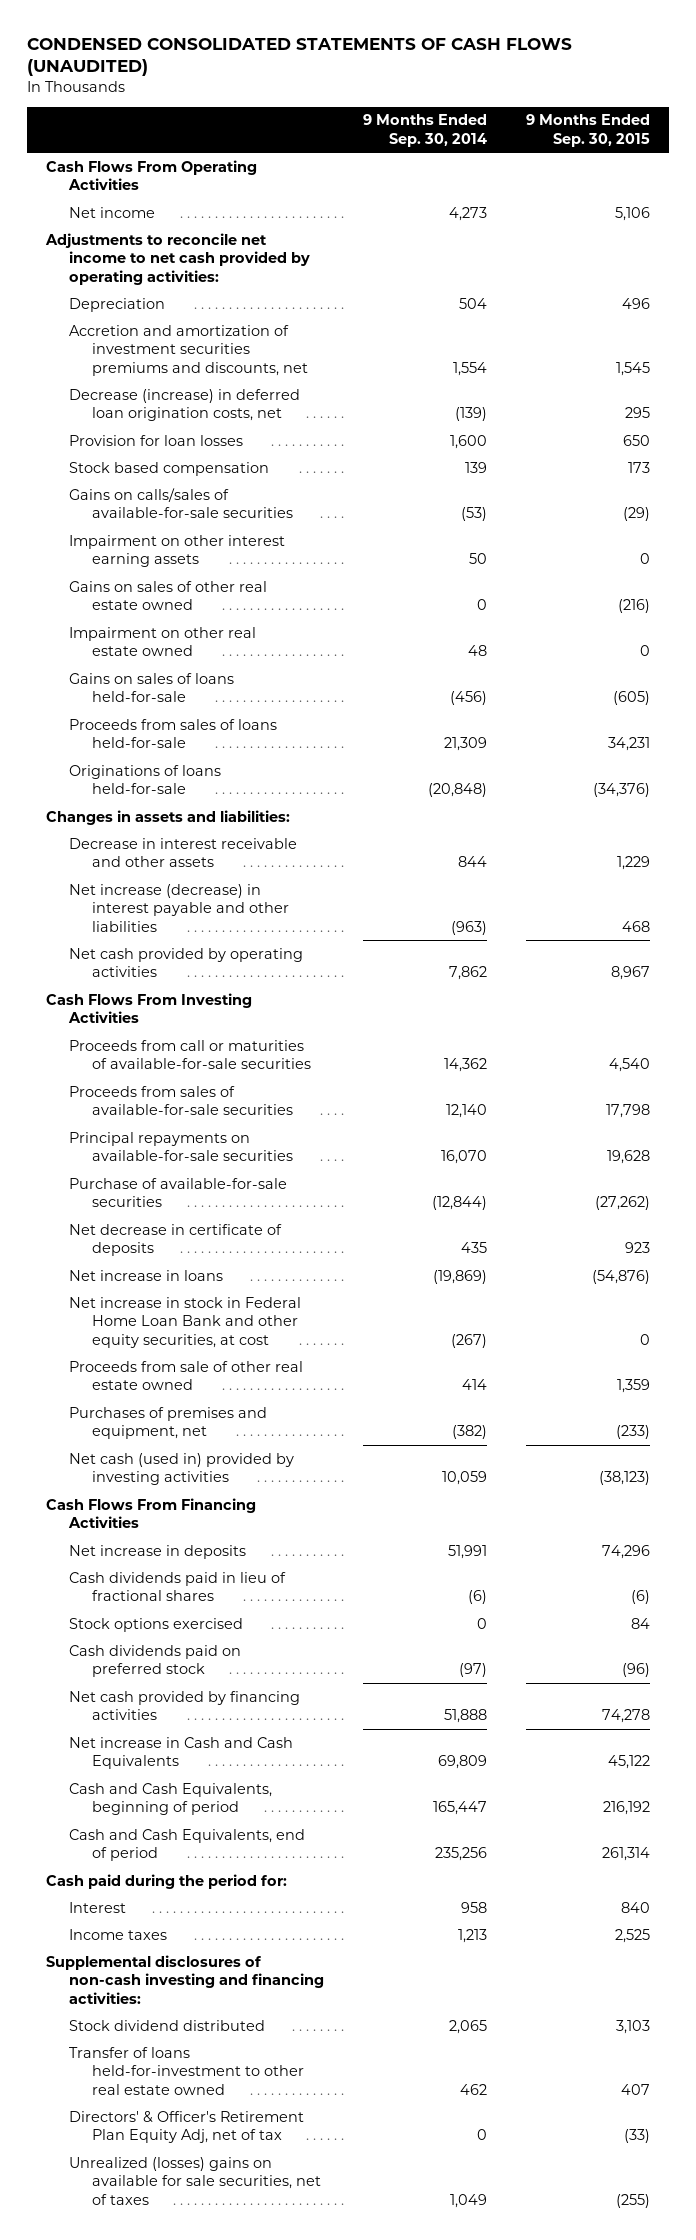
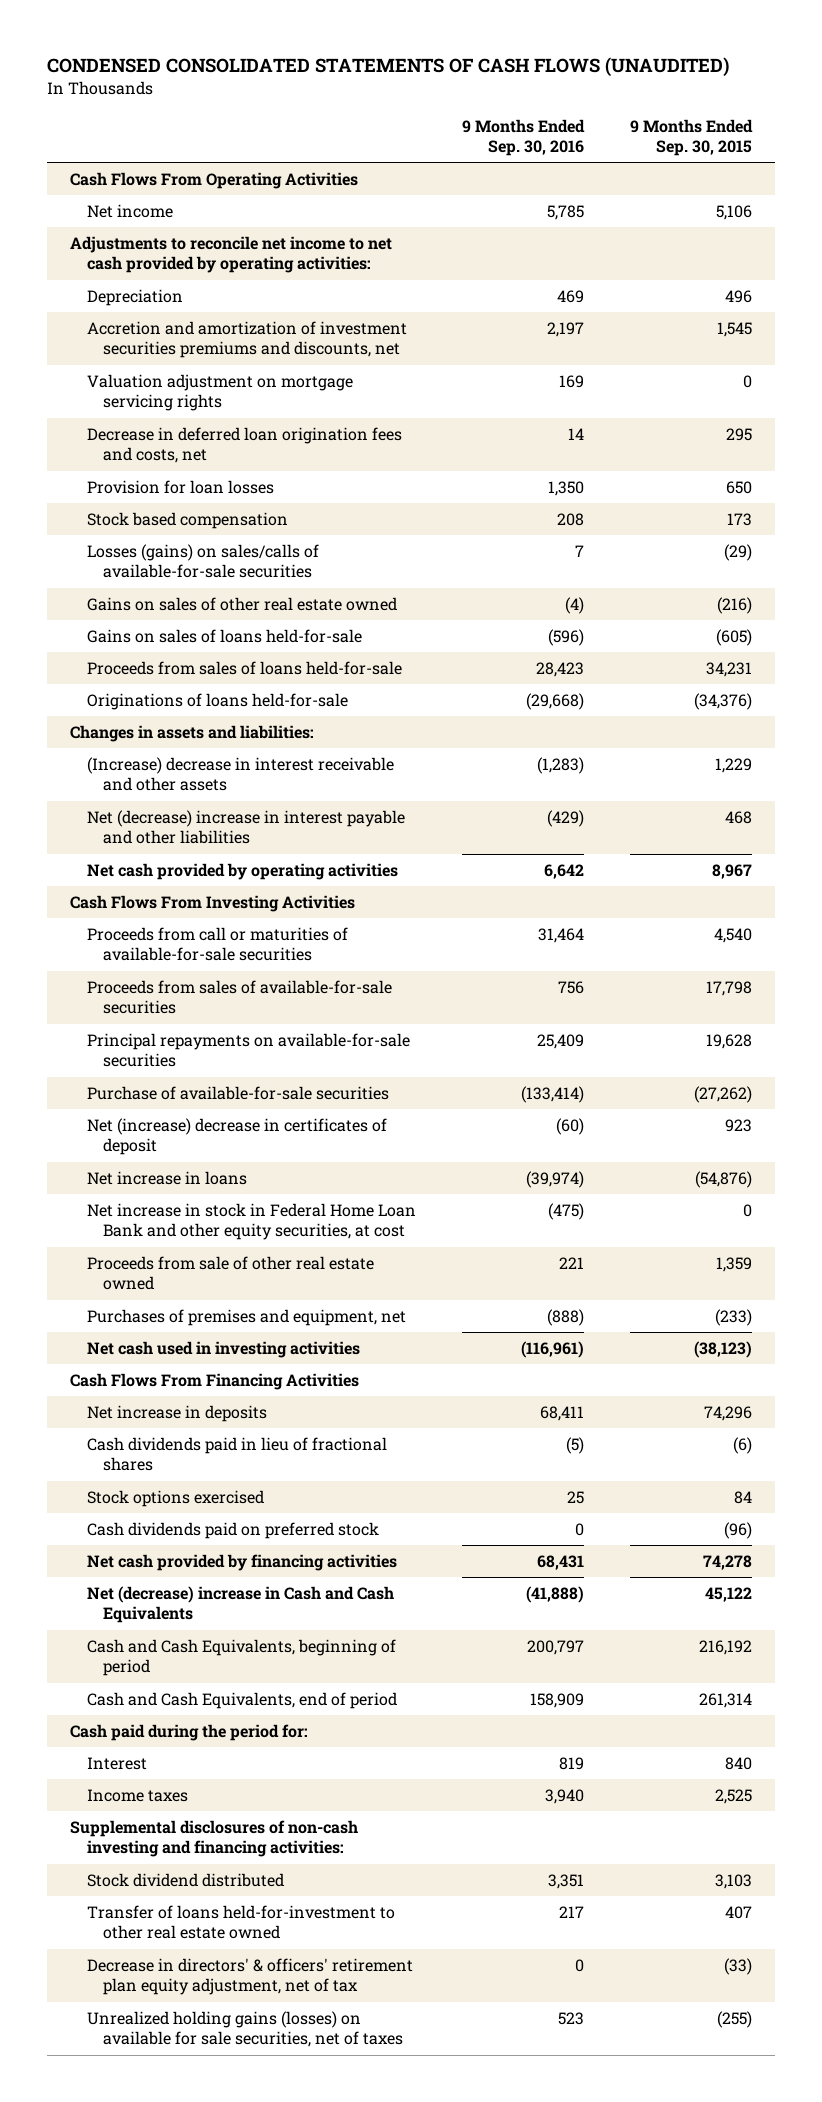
[363,114,488,147] 9 Months Ended Sep. 30, 2014 -> none
none -> [461,118,585,156] 9 Months Ended Sep. 30, 2016
none -> [86,373,353,412] Valuation adjustment on mortgage servicing rights
[69,388,301,422] Decrease (increase) in deferred loan origination costs, net -> [86,426,402,464] Decrease in deferred loan origination fees and costs, net
[69,534,286,568] Impairment on other interest earning assets -> none
[69,487,294,519] Gains on calls/sales of available-for-sale securities -> [86,543,319,579] Losses (gains) on sales/calls of available-for-sale securities
[69,626,257,657] Impairment on other real estate owned -> none
[69,837,298,868] Decrease in interest receivable and other assets -> [86,756,394,792] (Increase) decrease in interest receivable and other assets
[69,883,290,932] Net increase (decrease) in interest payable and other liabilities -> [86,809,405,845] Net (decrease) increase in interest payable and other liabilities
[69,1223,283,1257] Net decrease in certificate of deposits -> [86,1117,387,1156] Net (increase) decrease in certificates of deposit
[69,1452,295,1486] Net cash (used in) provided by investing activities -> [86,1340,360,1358] Net cash used in investing activities
[69,1736,294,1770] Net increase in Cash and Cash Equivalents -> [86,1585,394,1624] Net (decrease) increase in Cash and Cash Equivalents
[69,2110,305,2144] Directors' & Officer's Retirement Plan Equity Adj, net of tax -> [86,1957,413,1996] Decrease in directors' & officers' retirement plan equity adjustment, net of tax
[69,2156,322,2205] Unrealized (losses) gains on available for sale securities, net of taxes -> [86,2010,403,2048] Unrealized holding gains (losses) on available for sale securities, net of taxes

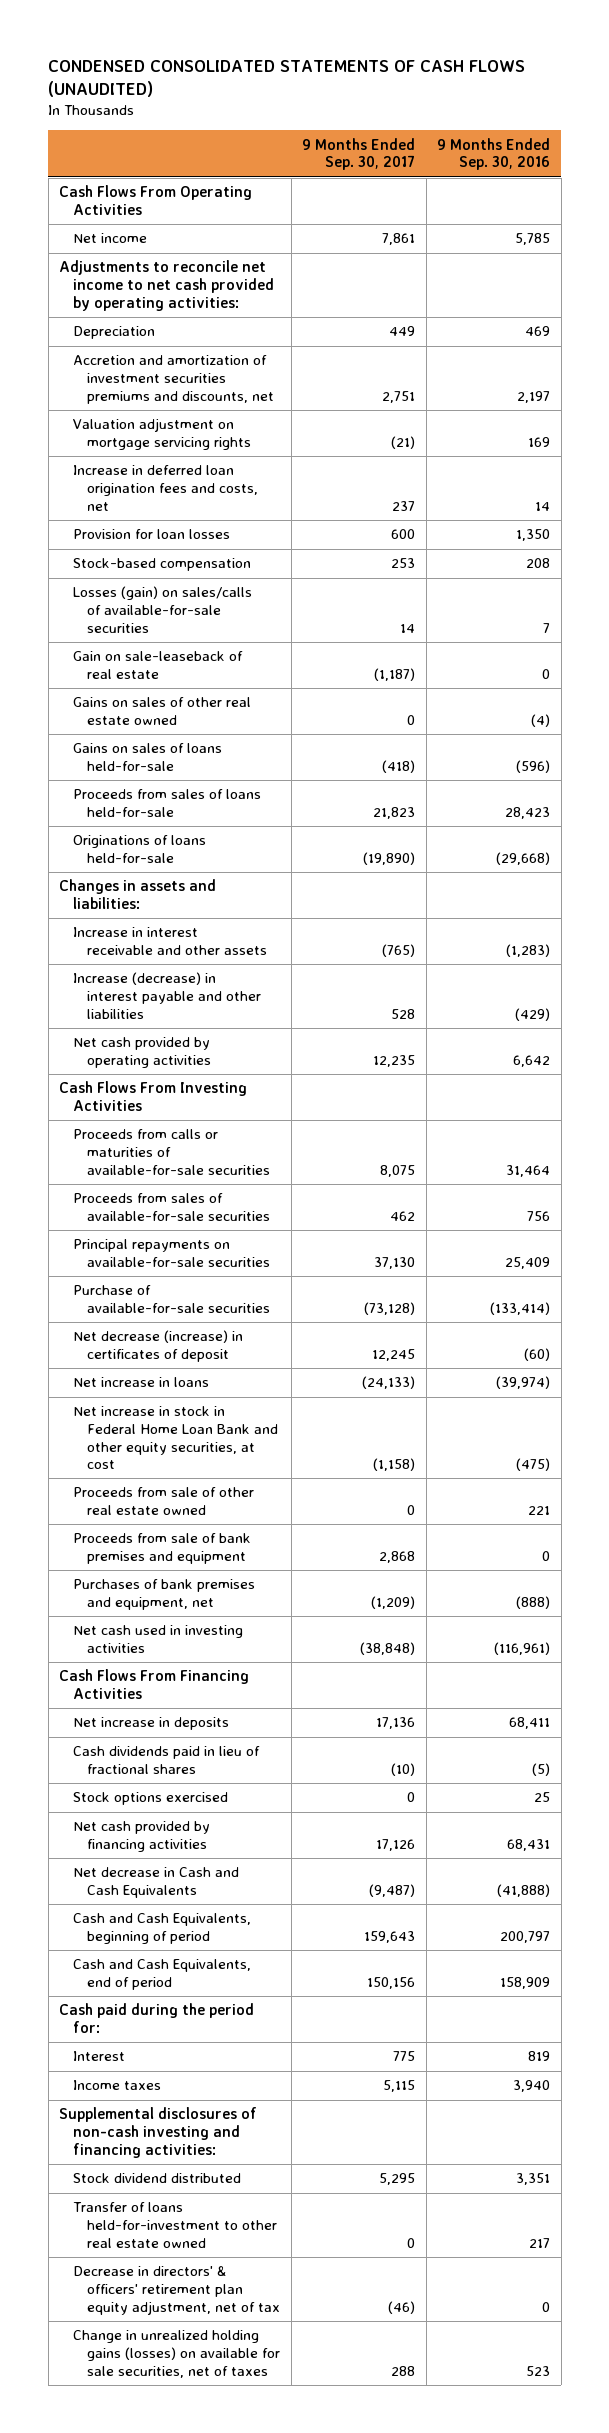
[630,118,754,156] 9 Months Ended Sep. 30, 2015 -> none
none -> [302,137,416,171] 9 Months Ended Sep. 30, 2017
[86,426,402,464] Decrease in deferred loan origination fees and costs, net -> [73,465,259,511] Increase in deferred loan origination fees and costs, net
[86,511,288,529] Stock based compensation -> [73,558,252,572] Stock-based compensation
[86,543,319,579] Losses (gains) on sales/calls of available-for-sale securities -> [73,586,253,633] Losses (gain) on sales/calls of available-for-sale securities
none -> [73,651,244,680] Gain on sale-leaseback of real estate
[86,756,394,792] (Increase) decrease in interest receivable and other assets -> [73,927,268,956] Increase in interest receivable and other assets
[86,809,405,845] Net (decrease) increase in interest payable and other liabilities -> [73,972,262,1019] Increase (decrease) in interest payable and other liabilities
[86,926,348,962] Proceeds from call or maturities of available-for-sale securities -> [73,1129,271,1175] Proceeds from calls or maturities of available-for-sale securities
[86,1117,387,1156] Net (increase) decrease in certificates of deposit -> [73,1330,244,1363] Net decrease (increase) in certificates of deposit
none -> [73,1533,252,1565] Proceeds from sale of bank premises and equipment
[86,1308,406,1326] Purchases of premises and equipment, net -> [73,1579,256,1611] Purchases of bank premises and equipment, net
[86,1521,379,1539] Cash dividends paid on preferred stock -> none
[86,1585,394,1624] Net (decrease) increase in Cash and Cash Equivalents -> [73,1867,240,1899] Net decrease in Cash and Cash Equivalents
[86,2010,403,2048] Unrealized holding gains (losses) on available for sale securities, net of taxes -> [73,2330,281,2378] Change in unrealized holding gains (losses) on available for sale securities, net of taxes

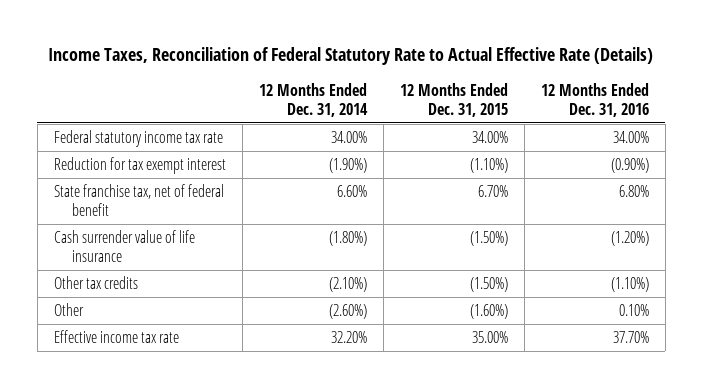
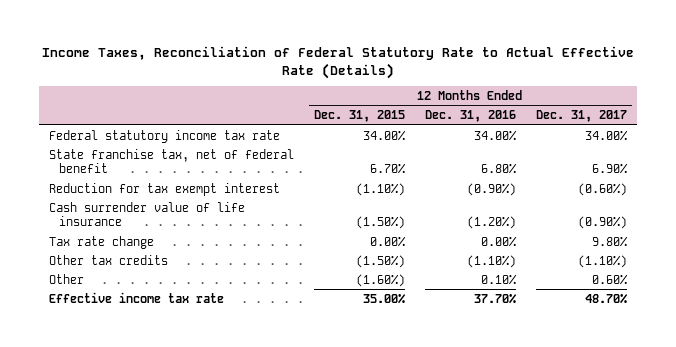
[258,82,368,117] 12 Months Ended Dec. 31, 2014 -> none
none -> [535,110,627,123] Dec. 31, 2017
[53,157,226,175] Reduction for tax exempt interest -> [49,182,281,196] Reduction for tax exempt interest
none -> [49,235,155,249] Tax rate change

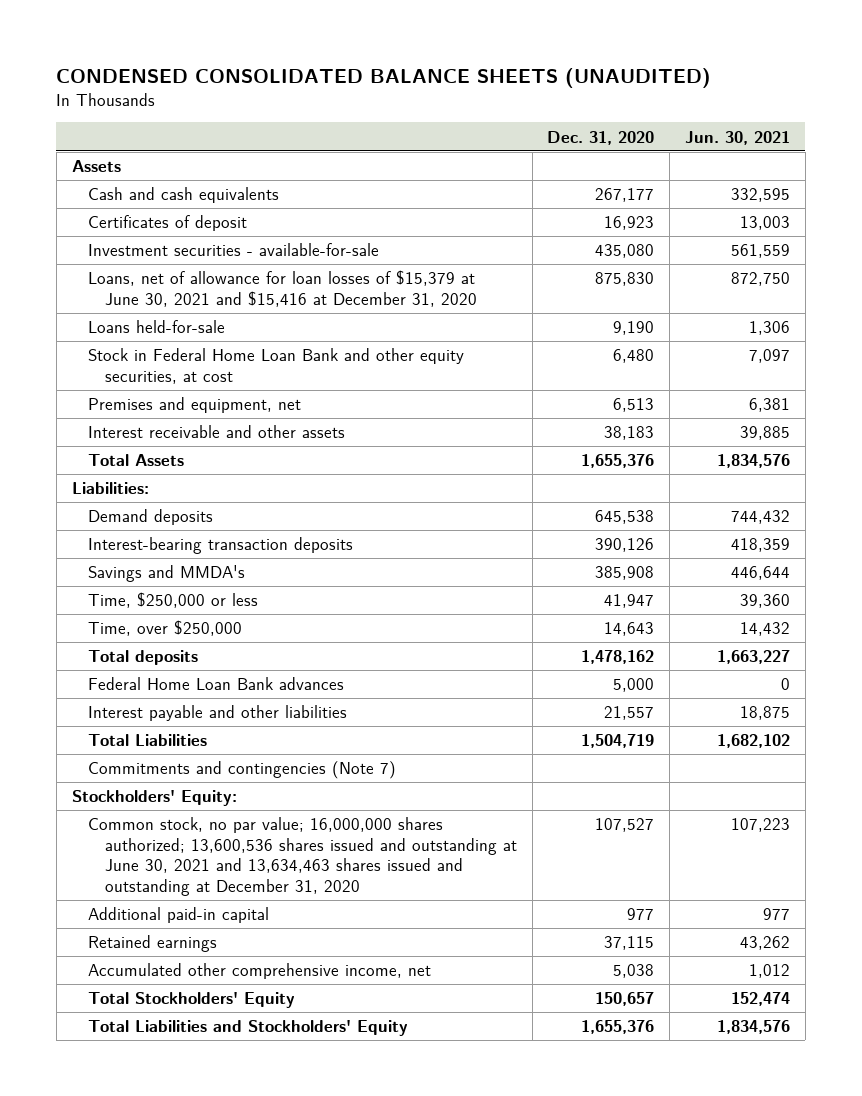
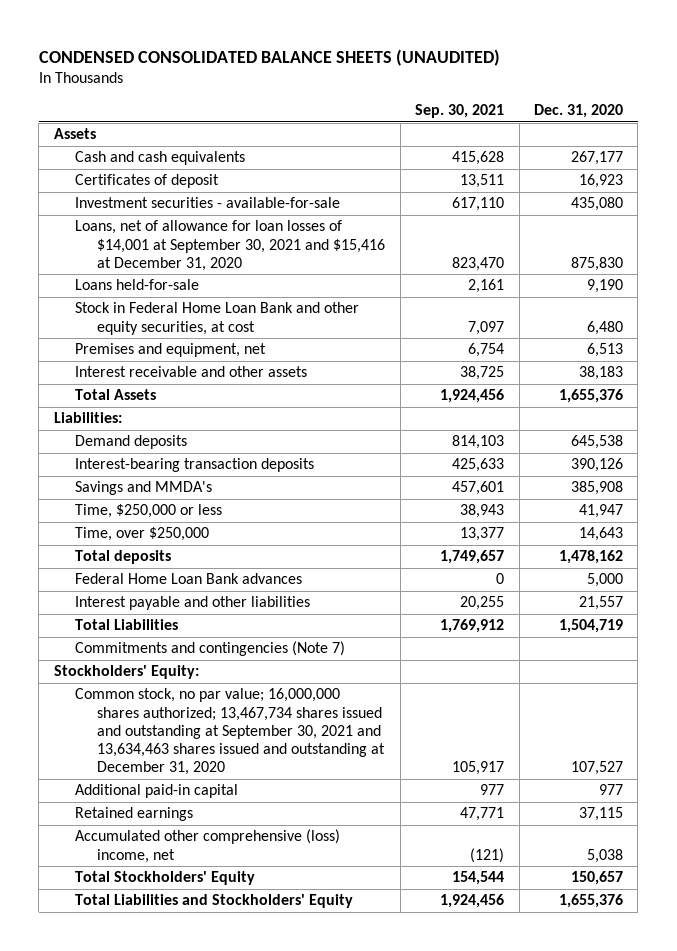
[684,130,790,145] Jun. 30, 2021 -> none
none -> [415,104,505,119] Sep. 30, 2021
[88,270,477,307] Loans, net of allowance for loan losses of $15,379 at June 30, 2021 and $15,416 at December 31, 2020 -> [75,220,386,271] Loans, net of allowance for loan losses of $14,001 at September 30, 2021 and $15,416 at December 31, 2020
[88,817,517,896] Common stock, no par value; 16,000,000 shares authorized; 13,600,536 shares issued and outstanding at June 30, 2021 and 13,634,463 shares issued and outstanding at December 31, 2020 -> [75,688,386,776] Common stock, no par value; 16,000,000 shares authorized; 13,467,734 shares issued and outstanding at September 30, 2021 and 13,634,463 shares issued and outstanding at December 31, 2020
[88,963,432,980] Accumulated other comprehensive income, net -> [75,829,341,863] Accumulated other comprehensive (loss) income, net

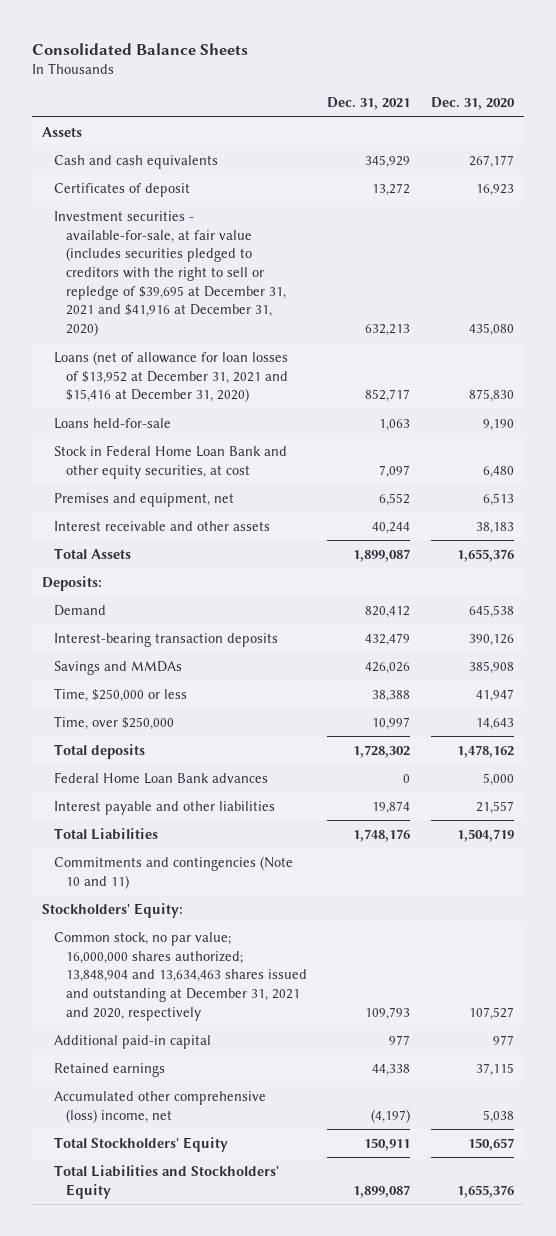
[38,48,500,66] CONDENSED CONSOLIDATED BALANCE SHEETS (UNAUDITED) -> [32,42,249,55] Consolidated Balance Sheets
[415,104,505,119] Sep. 30, 2021 -> none
none -> [327,97,411,111] Dec. 31, 2021
[75,197,341,209] Investment securities - available-for-sale -> [54,210,286,337] Investment securities - available-for-sale, at fair value (includes securities pledged to creditors with the right to sell or repledge of $39,695 at December 31, 2021 and $41,916 at December 31, 2020)
[75,220,386,271] Loans, net of allowance for loan losses of $14,001 at September 30, 2021 and $15,416 at December 31, 2020 -> [54,350,289,403] Loans (net of allowance for loan losses of $13,952 at December 31, 2021 and $15,416 at December 31, 2020)
[53,412,122,424] Liabilities: -> none
none -> [42,575,103,591] Deposits:
[75,435,188,450] Demand deposits -> [54,604,107,616] Demand
[75,481,213,496] Savings and MMDA's -> [54,660,183,675] Savings and MMDAs
[75,641,346,657] Commitments and contingencies (Note 7) -> [54,855,294,889] Commitments and contingencies (Note 10 and 11)
[75,688,386,776] Common stock, no par value; 16,000,000 shares authorized; 13,467,734 shares issued and outstanding at September 30, 2021 and 13,634,463 shares issued and outstanding at December 31, 2020 -> [54,931,307,1021] Common stock, no par value; 16,000,000 shares authorized; 13,848,904 and 13,634,463 shares issued and outstanding at December 31, 2021 and 2020, respectively

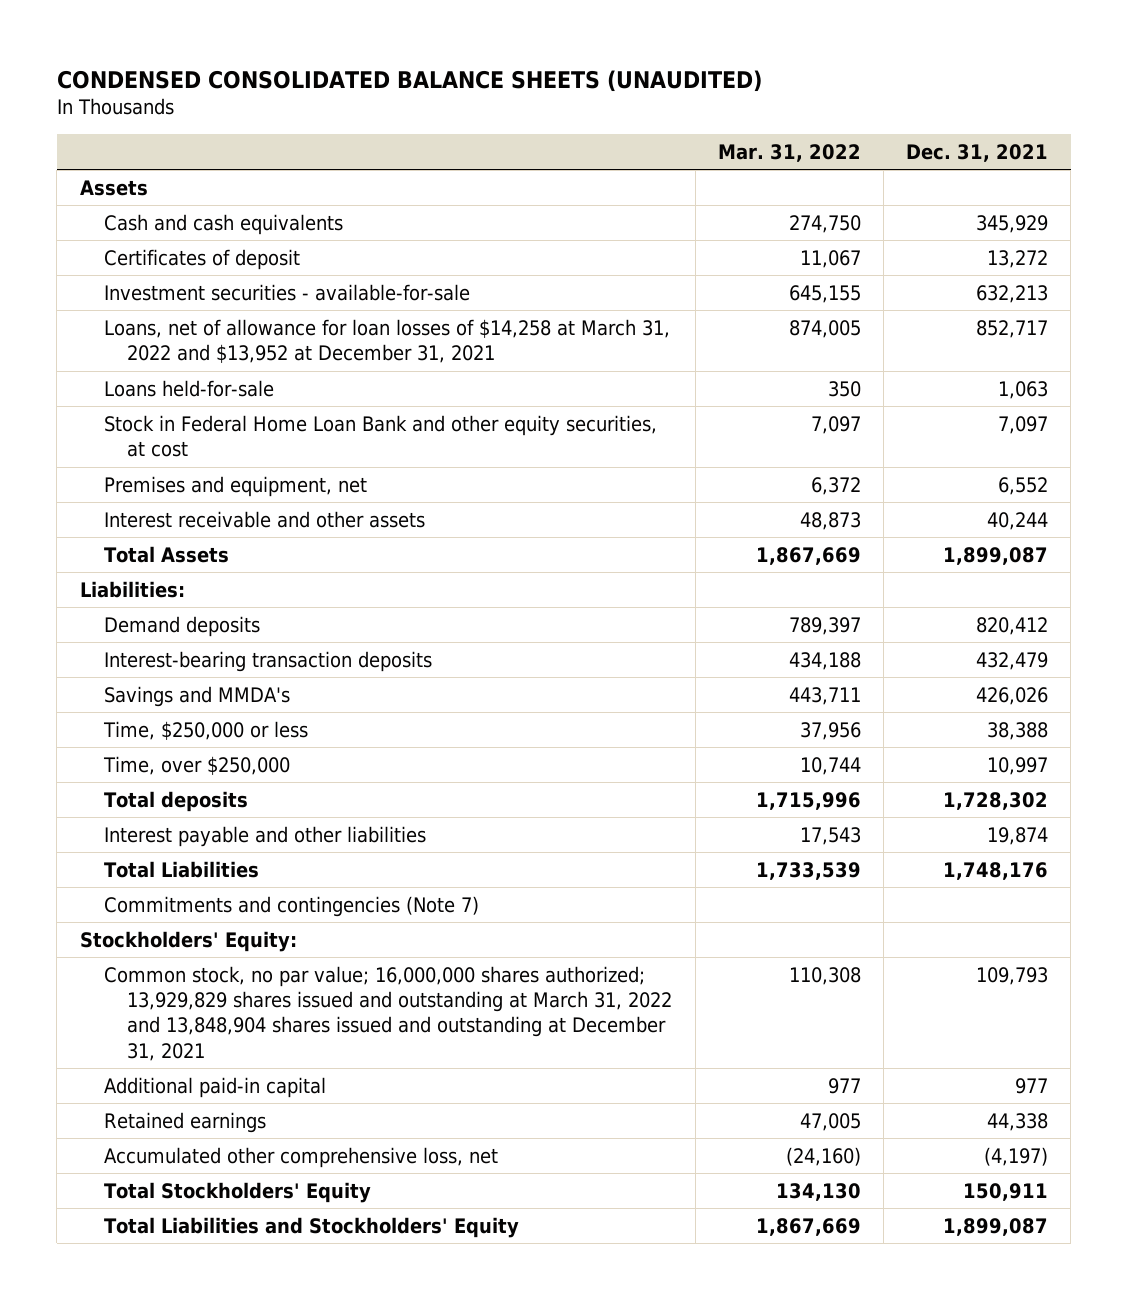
[32,42,249,55] Consolidated Balance Sheets -> [56,69,762,92] CONDENSED CONSOLIDATED BALANCE SHEETS (UNAUDITED)
[430,97,515,111] Dec. 31, 2020 -> none
none -> [717,143,861,162] Mar. 31, 2022
[54,210,286,337] Investment securities - available-for-sale, at fair value (includes securities pledged to creditors with the right to sell or repledge of $39,695 at December 31, 2021 and $41,916 at December 31, 2020) -> [103,283,470,301] Investment securities - available-for-sale
[54,350,289,403] Loans (net of allowance for loan losses of $13,952 at December 31, 2021 and $15,416 at December 31, 2020) -> [103,318,670,364] Loans, net of allowance for loan losses of $14,258 at March 31, 2022 and $13,952 at December 31, 2021
[42,575,103,591] Deposits: -> none
none -> [79,580,185,598] Liabilities:
[54,604,107,616] Demand -> [103,615,260,637] Demand deposits
[54,660,183,675] Savings and MMDAs -> [103,685,290,707] Savings and MMDA's
[54,771,269,784] Federal Home Loan Bank advances -> none
[54,855,294,889] Commitments and contingencies (Note 10 and 11) -> [103,895,479,917] Commitments and contingencies (Note 7)
[54,931,307,1021] Common stock, no par value; 16,000,000 shares authorized; 13,848,904 and 13,634,463 shares issued and outstanding at December 31, 2021 and 2020, respectively -> [103,965,673,1061] Common stock, no par value; 16,000,000 shares authorized; 13,929,829 shares issued and outstanding at March 31, 2022 and 13,848,904 shares issued and outstanding at December 31, 2021
[54,1090,267,1123] Accumulated other comprehensive (loss) income, net -> [103,1146,498,1168] Accumulated other comprehensive loss, net

